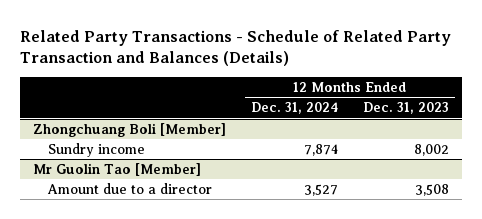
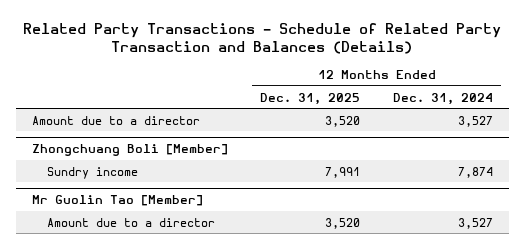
[363,102,450,115] Dec. 31, 2023 -> none
none -> [260,92,361,105] Dec. 31, 2025
none -> [32,115,201,125] Amount due to a director

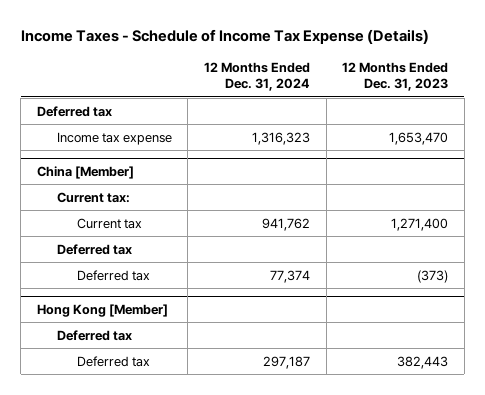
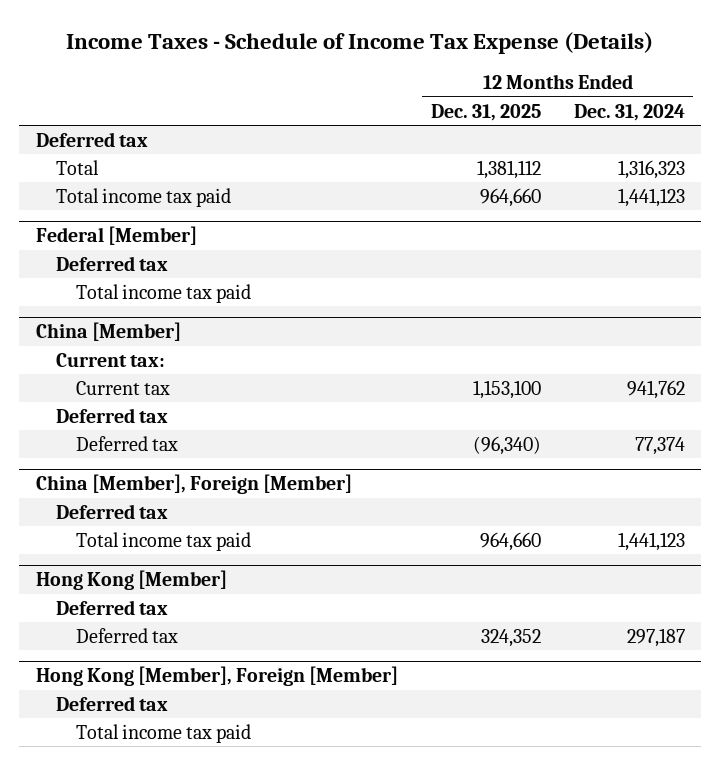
[342,61,449,92] 12 Months Ended Dec. 31, 2023 -> none
none -> [430,103,541,121] Dec. 31, 2025
[56,131,172,145] Income tax expense -> [55,159,99,175] Total
none -> [55,187,231,207] Total income tax paid
none -> [35,226,197,246] Federal [Member]
none -> [55,255,168,271] Deferred tax
none -> [76,283,252,303] Total income tax paid
none -> [35,474,352,495] China [Member], Foreign [Member]
none -> [55,503,168,519] Deferred tax
none -> [76,531,252,551] Total income tax paid
none -> [35,666,398,687] Hong Kong [Member], Foreign [Member]
none -> [55,695,168,711] Deferred tax
none -> [76,723,252,743] Total income tax paid

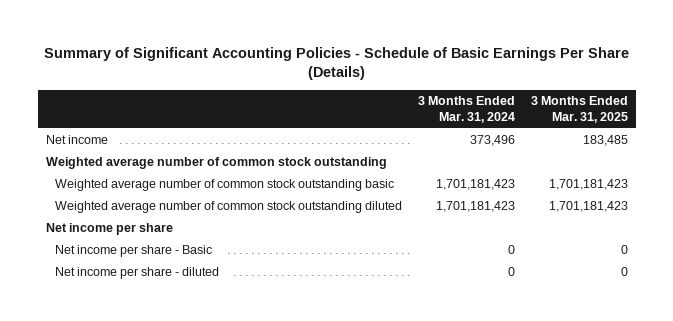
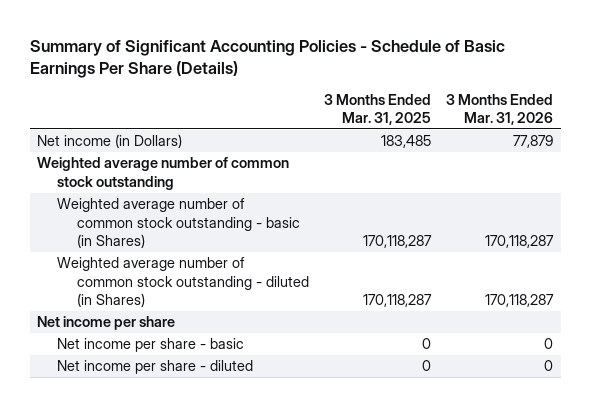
[418,96,516,124] 3 Months Ended Mar. 31, 2024 -> none
none -> [446,93,554,126] 3 Months Ended Mar. 31, 2026
[45,135,108,145] Net income -> [37,134,183,149] Net income (in Dollars)
[55,179,395,192] Weighted average number of common stock outstanding basic -> [57,198,300,248] Weighted average number of common stock outstanding - basic (in Shares)
[548,179,628,191] 1,701,181,423 -> [363,234,433,248] 170,118,287
[55,201,403,214] Weighted average number of common stock outstanding diluted -> [57,257,309,307] Weighted average number of common stock outstanding - diluted (in Shares)
[548,201,628,213] 1,701,181,423 -> [363,293,433,307] 170,118,287
[55,245,213,258] Net income per share - Basic -> [57,338,245,353] Net income per share - basic

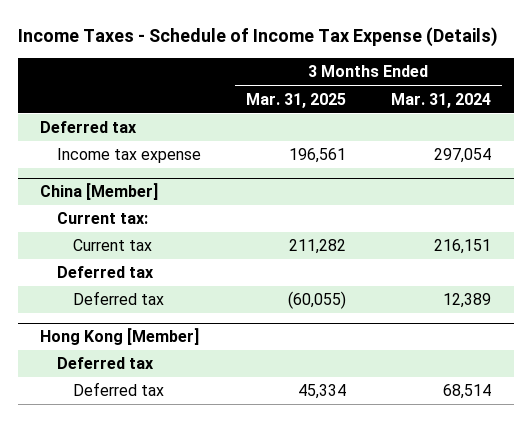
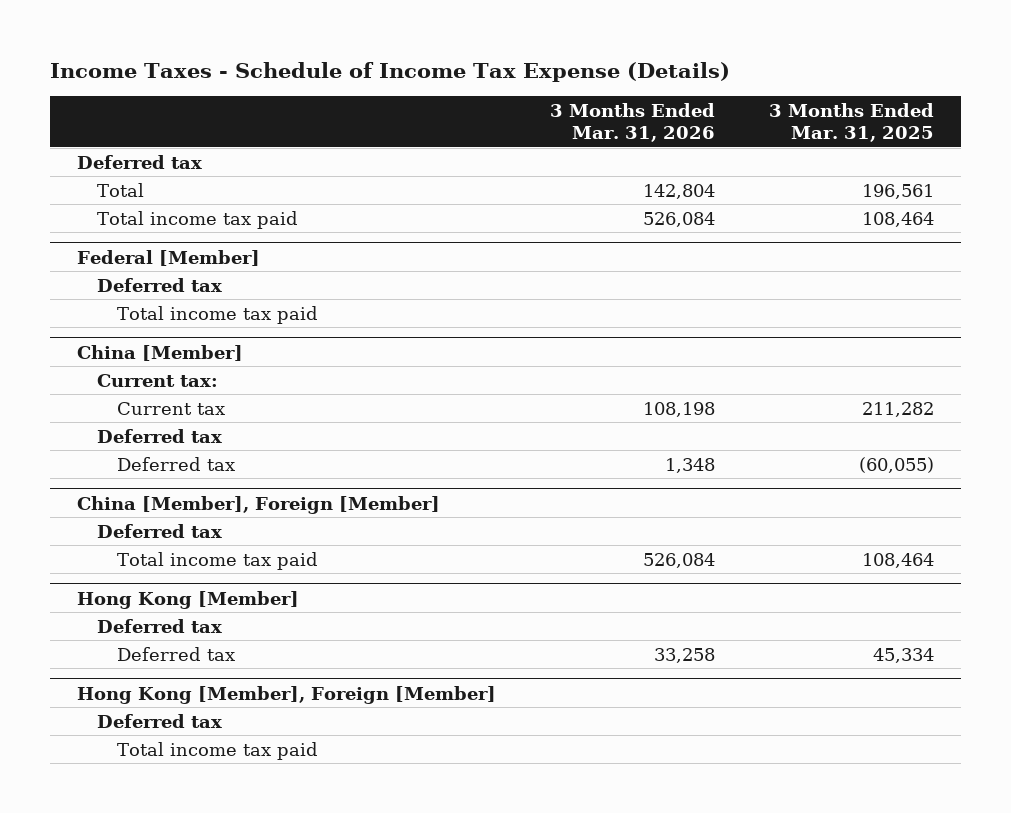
[391,92,492,108] Mar. 31, 2024 -> none
none -> [549,103,715,143] 3 Months Ended Mar. 31, 2026
[56,148,201,164] Income tax expense -> [96,182,144,197] Total
none -> [96,210,298,229] Total income tax paid
none -> [76,249,260,266] Federal [Member]
none -> [96,277,222,292] Deferred tax
none -> [116,305,318,324] Total income tax paid
none -> [76,495,440,514] China [Member], Foreign [Member]
none -> [96,523,222,538] Deferred tax
none -> [116,551,318,570] Total income tax paid
none -> [76,685,496,704] Hong Kong [Member], Foreign [Member]
none -> [96,713,222,728] Deferred tax
none -> [116,741,318,760] Total income tax paid

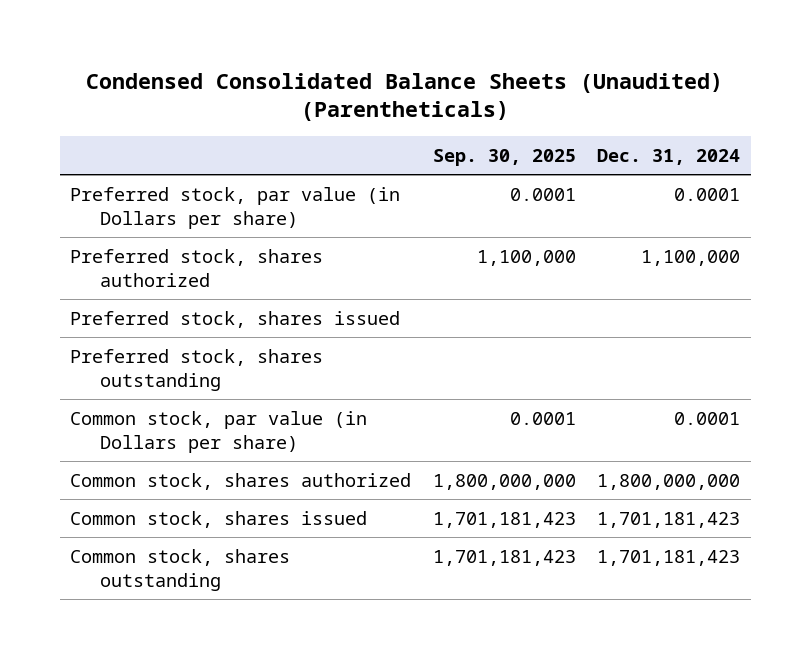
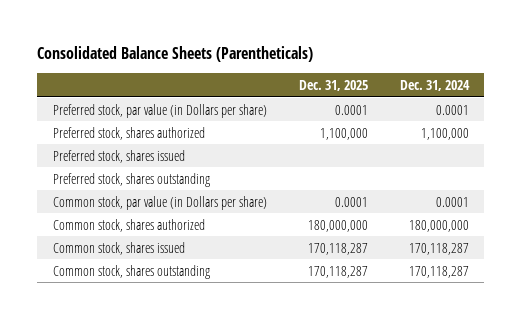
[86,72,724,122] Condensed Consolidated Balance Sheets (Unaudited) (Parentheticals) -> [37,46,314,63] Consolidated Balance Sheets (Parentheticals)
[432,148,576,166] Sep. 30, 2025 -> none
none -> [298,80,368,92] Dec. 31, 2025
[597,473,741,490] 1,800,000,000 -> [408,219,469,232] 180,000,000
[597,511,741,528] 1,701,181,423 -> [408,242,469,255] 170,118,287
[597,549,741,566] 1,701,181,423 -> [408,265,469,278] 170,118,287

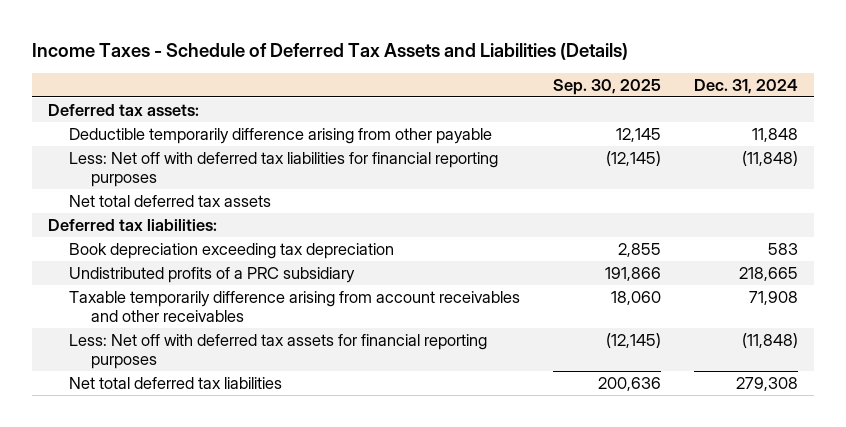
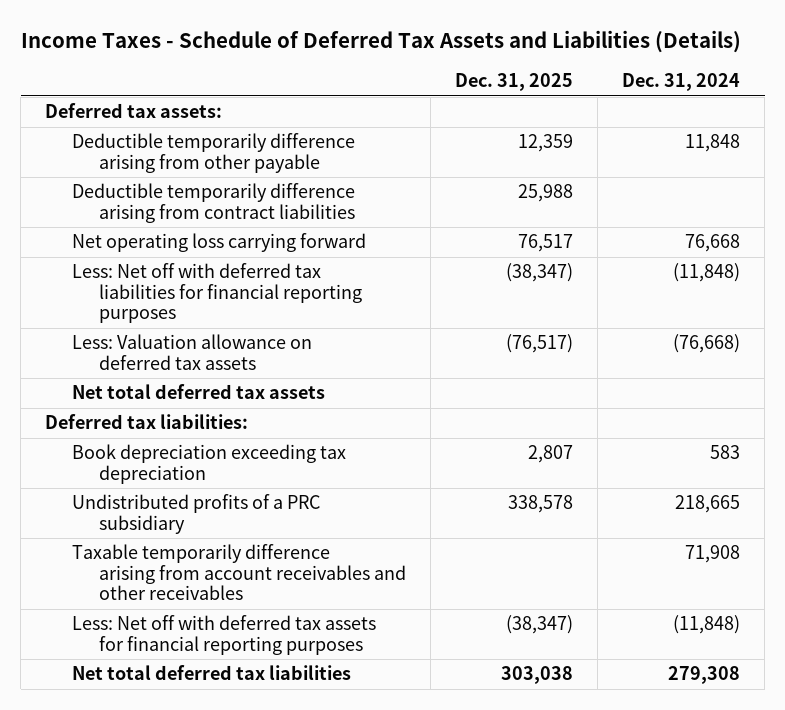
[553,78,662,95] Sep. 30, 2025 -> none
none -> [455,73,574,92] Dec. 31, 2025
none -> [72,183,356,223] Deductible temporarily difference arising from contract liabilities
none -> [72,233,367,253] Net operating loss carrying forward
none -> [72,334,313,370] Less: Valuation allowance on deferred tax assets

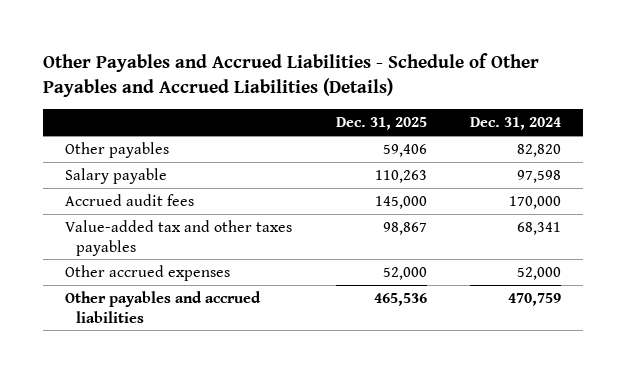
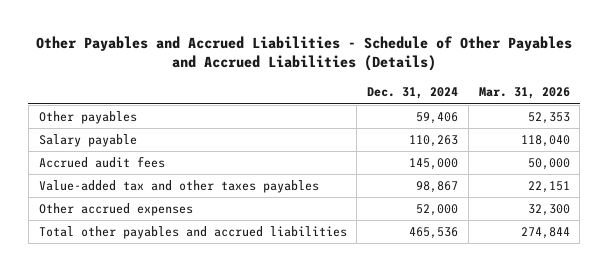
[335,117,427,131] Dec. 31, 2025 -> none
none -> [478,87,570,100] Mar. 31, 2026
[517,144,562,158] 82,820 -> [416,112,459,125] 59,406
[517,170,562,184] 97,598 -> [409,135,459,148] 110,263
[509,196,562,210] 170,000 -> [409,158,459,171] 145,000
[517,222,562,236] 68,341 -> [416,181,459,194] 98,867
[64,291,261,323] Other payables and accrued liabilities -> [38,226,347,240] Total other payables and accrued liabilities
[508,293,562,307] 470,759 -> [409,227,459,240] 465,536

